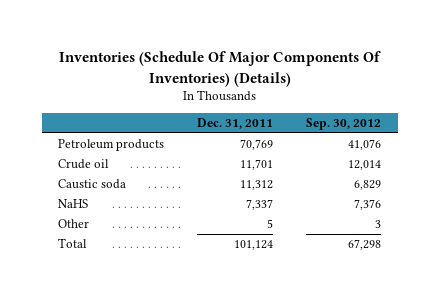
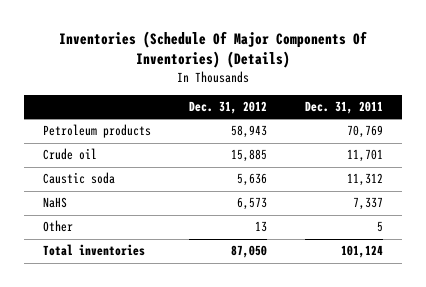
[306,118,382,131] Sep. 30, 2012 -> none
none -> [189,101,268,115] Dec. 31, 2012
[58,238,88,249] Total -> [43,244,146,257] Total inventories

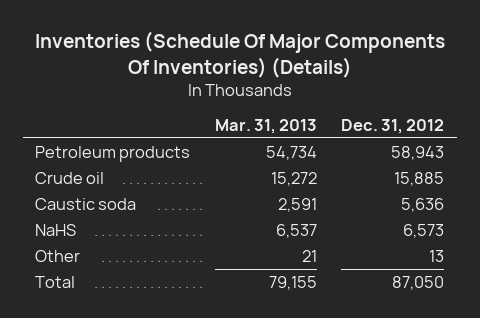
[305,101,384,115] Dec. 31, 2011 -> none
none -> [214,119,317,135] Mar. 31, 2013
[43,244,146,257] Total inventories -> [35,275,76,288] Total

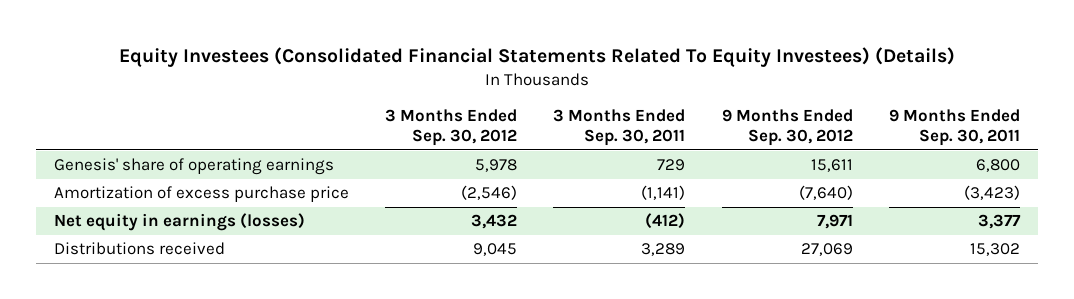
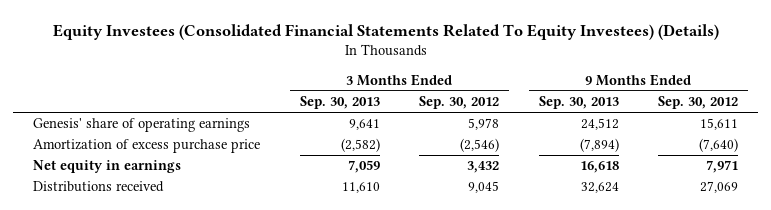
[553,109,686,147] 3 Months Ended Sep. 30, 2011 -> none
[888,109,1020,147] 9 Months Ended Sep. 30, 2011 -> none
none -> [299,96,380,110] Sep. 30, 2013
none -> [538,96,619,110] Sep. 30, 2013
[53,213,305,232] Net equity in earnings (losses) -> [33,160,182,174] Net equity in earnings

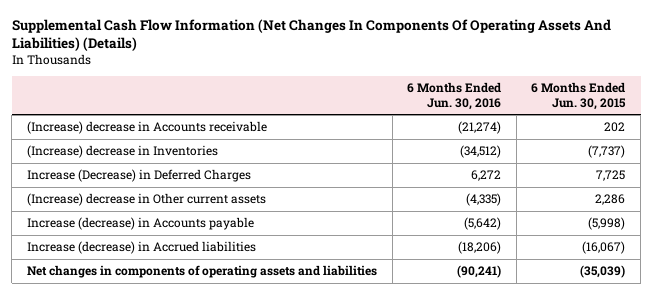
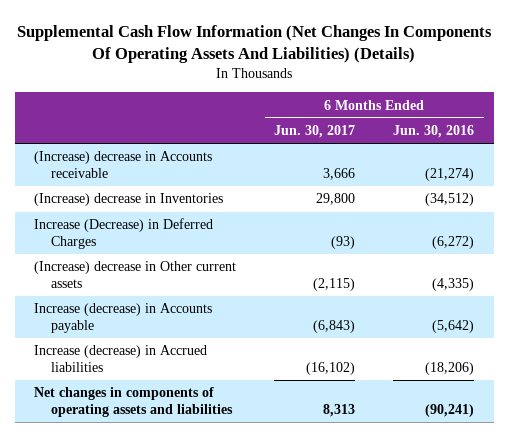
[531,82,627,110] 6 Months Ended Jun. 30, 2015 -> none
none -> [274,125,356,139] Jun. 30, 2017
[471,170,502,182] 6,272 -> [432,235,475,249] (6,272)

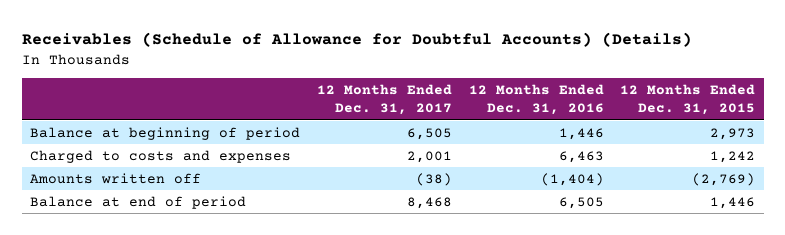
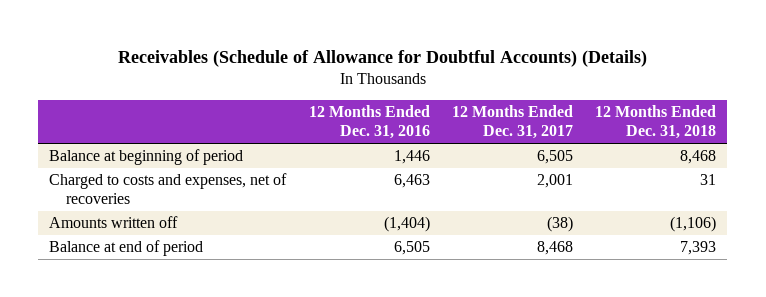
[620,84,756,116] 12 Months Ended Dec. 31, 2015 -> none
none -> [595,105,717,140] 12 Months Ended Dec. 31, 2018
[29,149,291,163] Charged to costs and expenses -> [49,173,288,205] Charged to costs and expenses, net of recoveries

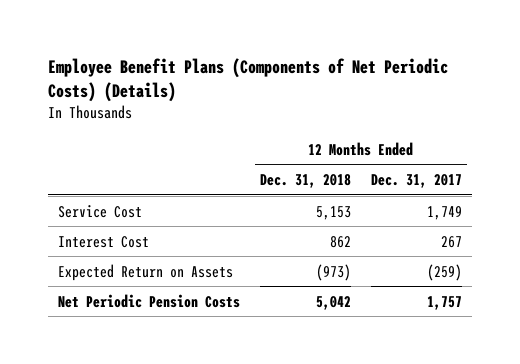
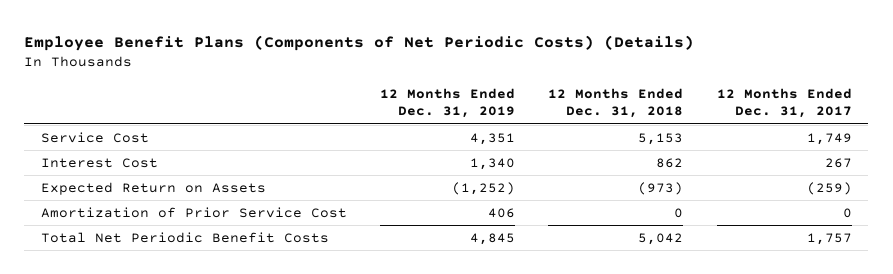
none -> [380,87,516,119] 12 Months Ended Dec. 31, 2019
none -> [40,206,347,218] Amortization of Prior Service Cost
[58,293,241,308] Net Periodic Pension Costs -> [40,231,329,243] Total Net Periodic Benefit Costs

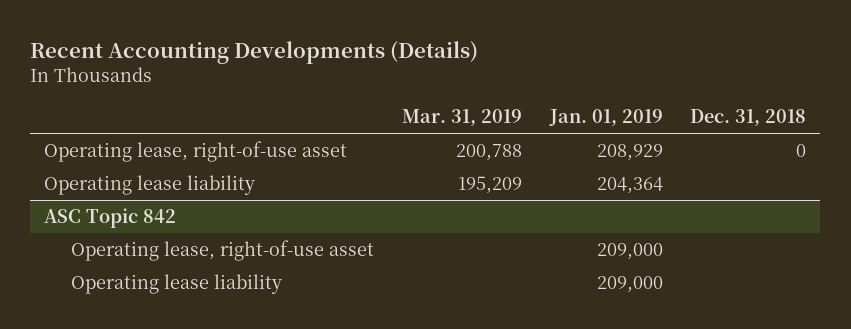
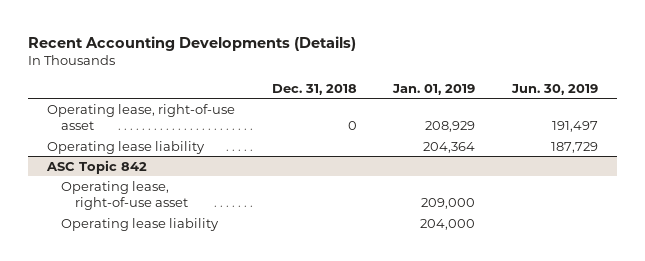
[401,109,522,127] Mar. 31, 2019 -> none
none -> [511,83,599,95] Jun. 30, 2019
[596,275,663,293] 209,000 -> [420,218,476,230] 204,000

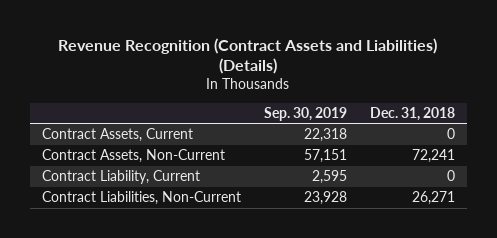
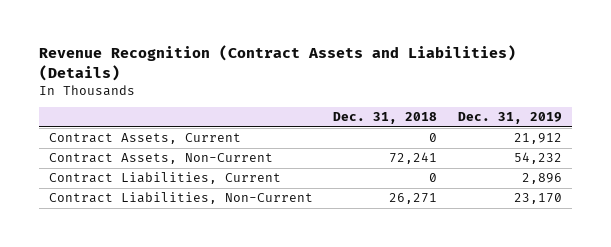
[263,106,347,121] Sep. 30, 2019 -> none
none -> [457,112,562,125] Dec. 31, 2019
[41,170,200,185] Contract Liability, Current -> [49,172,282,185] Contract Liabilities, Current

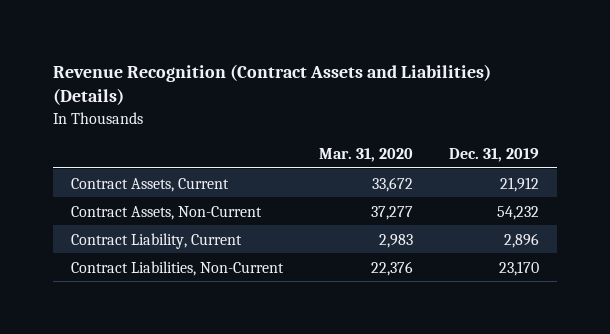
[333,112,438,125] Dec. 31, 2018 -> none
none -> [319,148,414,163] Mar. 31, 2020
[49,172,282,185] Contract Liabilities, Current -> [71,232,243,249] Contract Liability, Current

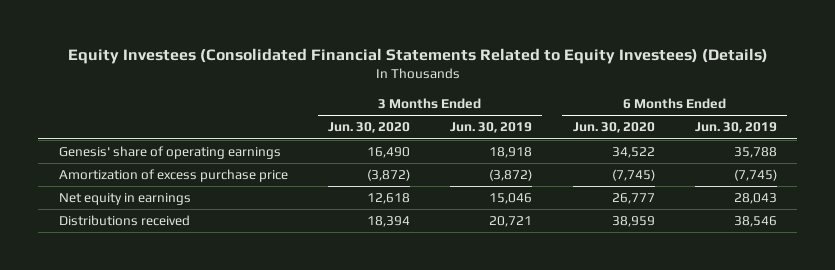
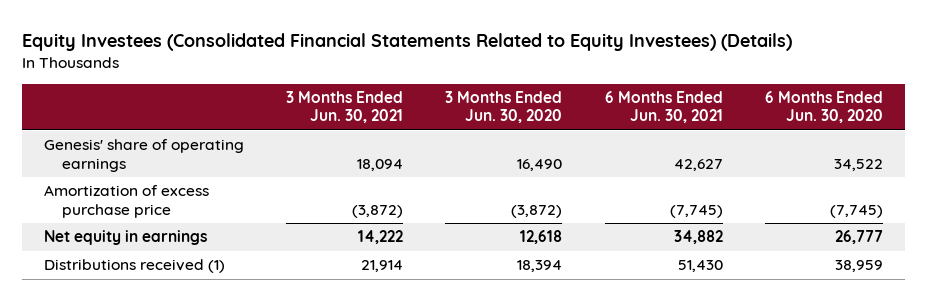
[450,122,533,134] Jun. 30, 2019 -> none
[694,122,777,134] Jun. 30, 2019 -> none
none -> [286,91,404,124] 3 Months Ended Jun. 30, 2021
none -> [604,91,723,124] 6 Months Ended Jun. 30, 2021
[58,215,190,227] Distributions received -> [43,259,225,274] Distributions received (1)

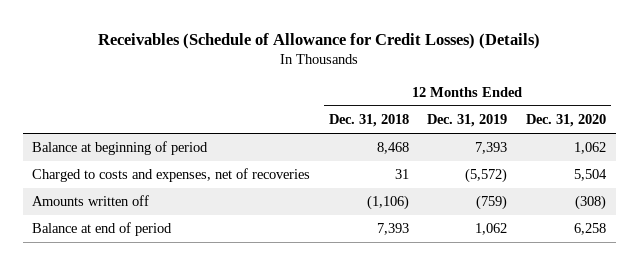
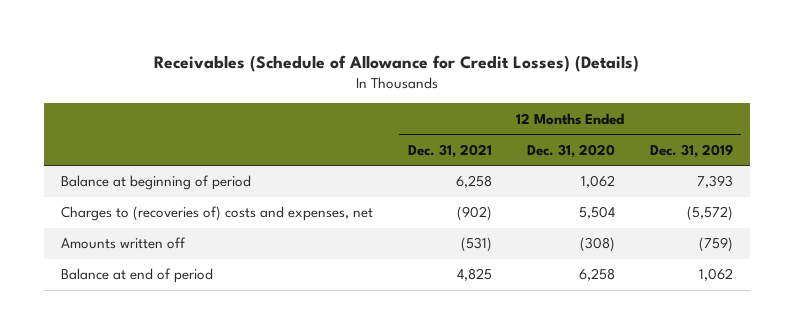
[328,113,409,127] Dec. 31, 2018 -> none
none -> [408,143,493,158] Dec. 31, 2021
[31,168,310,183] Charged to costs and expenses, net of recoveries -> [61,206,374,222] Charges to (recoveries of) costs and expenses, net

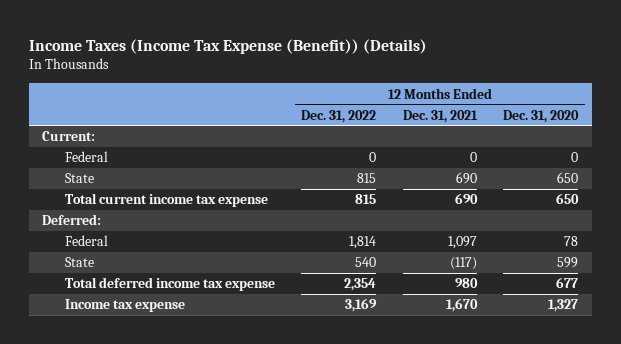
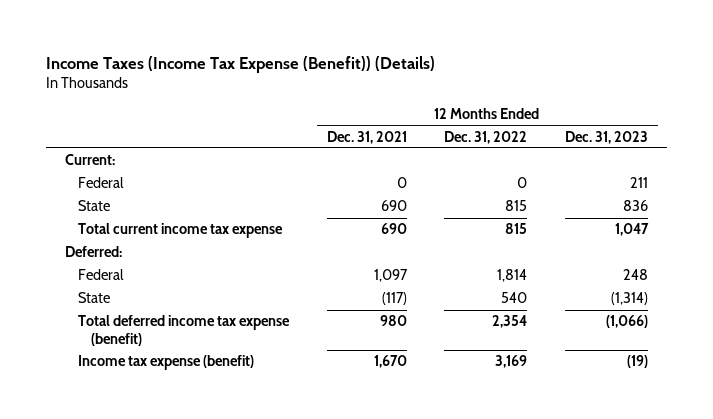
[503,109,580,123] Dec. 31, 2020 -> none
none -> [565,130,649,144] Dec. 31, 2023
[64,277,275,292] Total deferred income tax expense -> [77,315,290,346] Total deferred income tax expense (benefit)
[64,299,185,313] Income tax expense -> [77,355,254,371] Income tax expense (benefit)

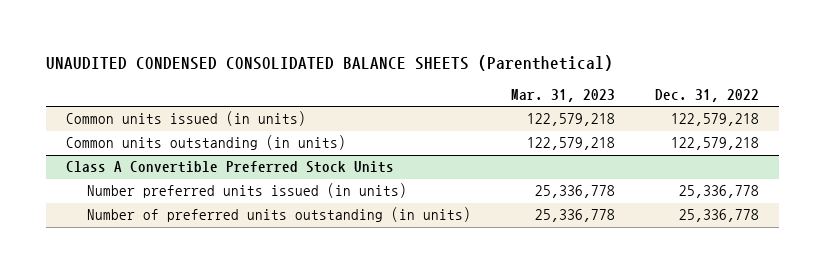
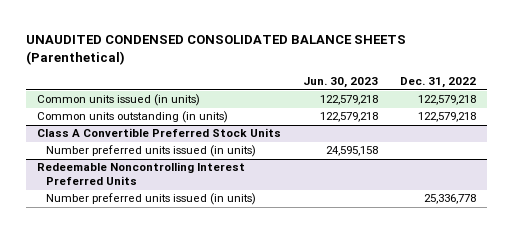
[510,88,615,102] Mar. 31, 2023 -> none
none -> [303,77,379,89] Jun. 30, 2023
none -> [46,145,257,158] Number preferred units issued (in units)
none -> [37,162,246,186] Redeemable Noncontrolling Interest Preferred Units
[86,207,471,223] Number of preferred units outstanding (in units) -> none

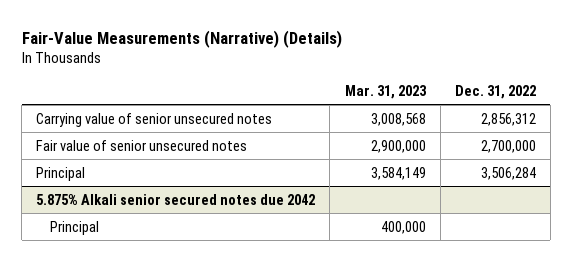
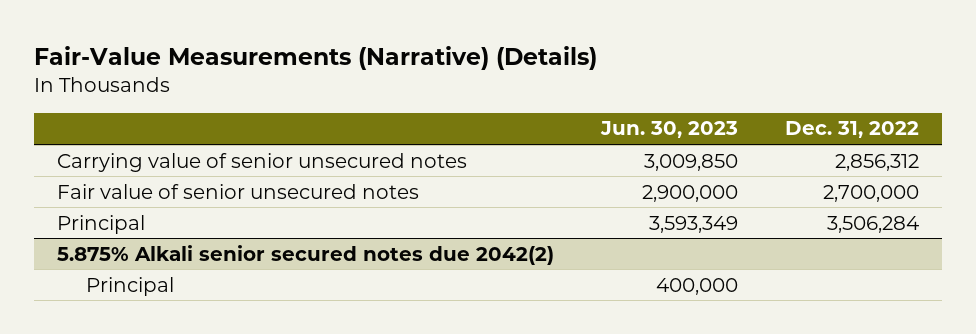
[344,84,427,99] Mar. 31, 2023 -> none
none -> [599,121,738,139] Jun. 30, 2023
[36,193,316,205] 5.875% Alkali senior secured notes due 2042 -> [57,244,555,265] 5.875% Alkali senior secured notes due 2042(2)

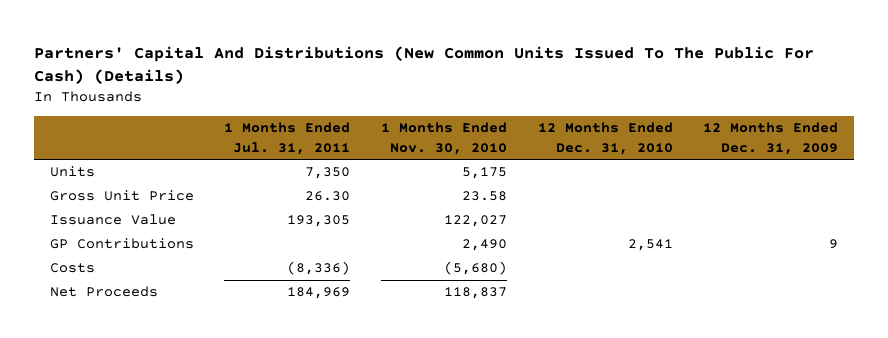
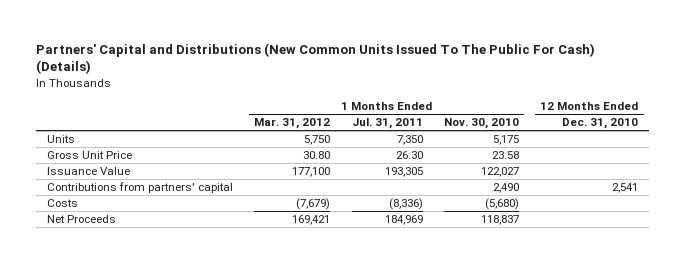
[34,45,815,84] Partners' Capital And Distributions (New Common Units Issued To The Public For Cash) (Details) -> [36,42,596,75] Partners' Capital and Distributions (New Common Units Issued To The Public For Cash) (Details)
[703,122,839,155] 12 Months Ended Dec. 31, 2009 -> none
none -> [254,118,331,130] Mar. 31, 2012
[49,238,194,250] GP Contributions -> [46,182,233,194] Contributions from partners' capital

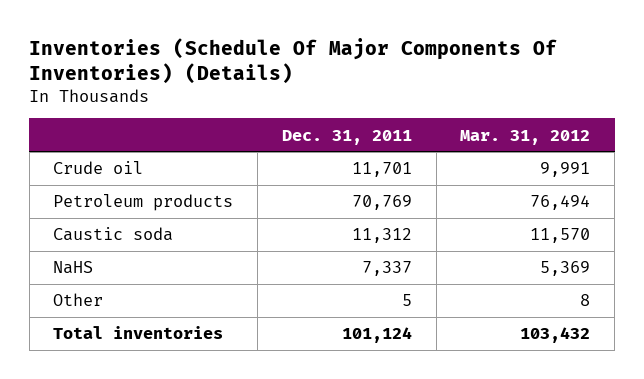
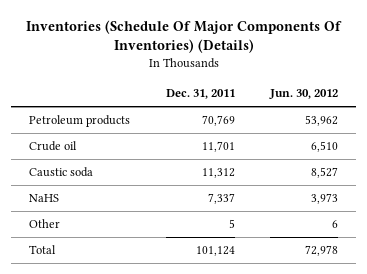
[460,129,591,145] Mar. 31, 2012 -> none
none -> [269,89,339,100] Jun. 30, 2012
[53,161,144,175] Crude oil -> [28,141,77,152] Crude oil
[53,326,224,340] Total inventories -> [28,245,56,255] Total

